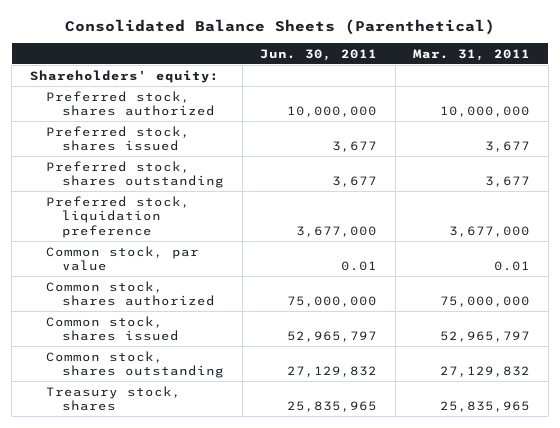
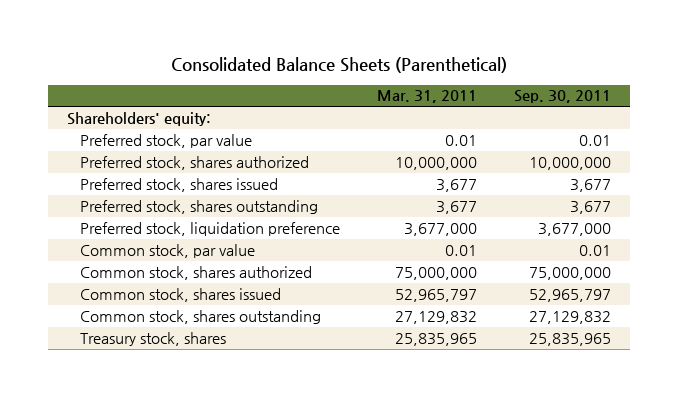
[260,48,378,61] Jun. 30, 2011 -> none
none -> [514,90,612,104] Sep. 30, 2011
none -> [80,133,253,148] Preferred stock, par value

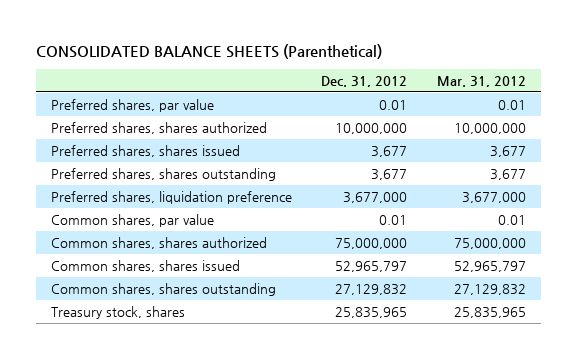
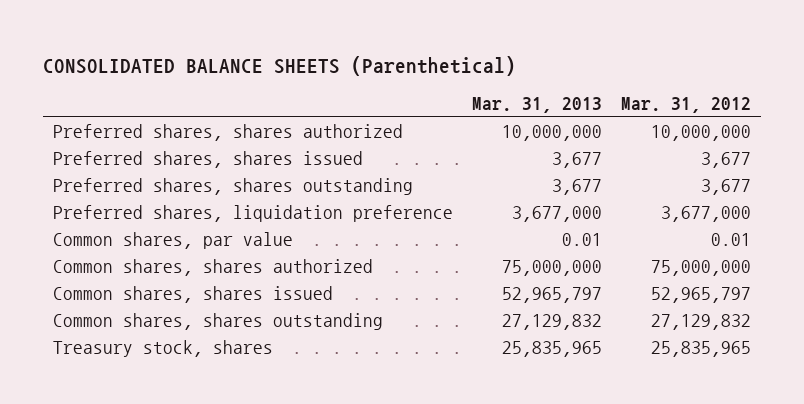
[321,75,408,87] Dec. 31, 2012 -> none
none -> [471,97,602,114] Mar. 31, 2013
[50,98,214,112] Preferred shares, par value -> none

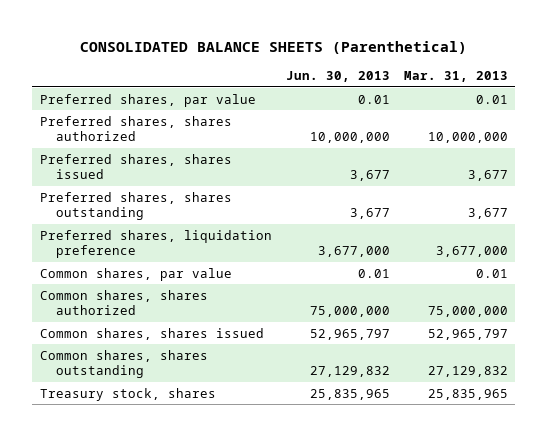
[621,97,752,114] Mar. 31, 2012 -> none
none -> [285,71,390,83] Jun. 30, 2013
none -> [39,93,256,107] Preferred shares, par value

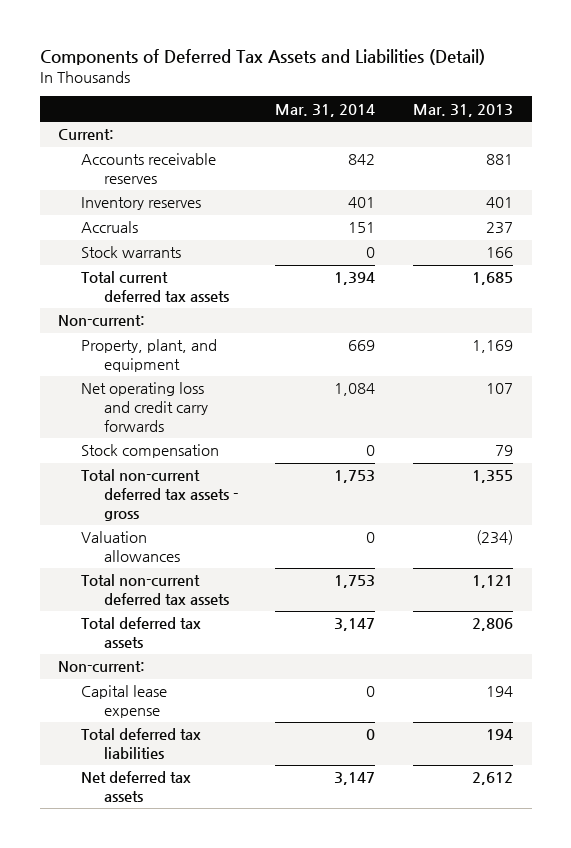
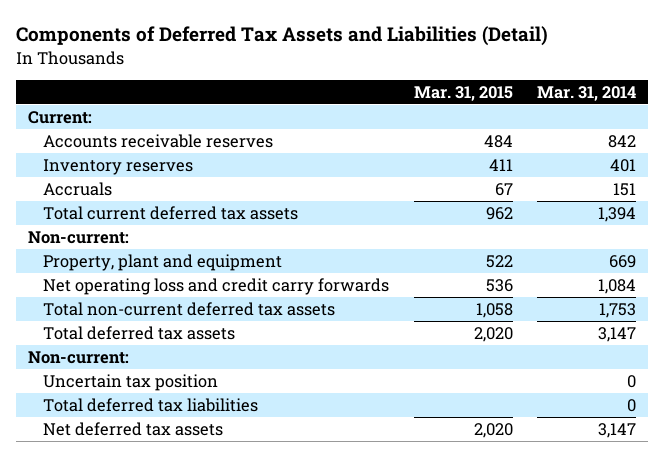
[412,103,513,117] Mar. 31, 2013 -> none
none -> [413,86,513,102] Mar. 31, 2015
[81,246,182,259] Stock warrants -> none
[81,339,218,373] Property, plant, and equipment -> [43,253,283,271] Property, plant and equipment
[81,444,220,459] Stock compensation -> none
[81,469,238,521] Total non-current deferred tax assets - gross -> none
[81,531,180,563] Valuation allowances -> none
[81,685,168,719] Capital lease expense -> none
none -> [43,373,219,391] Uncertain tax position

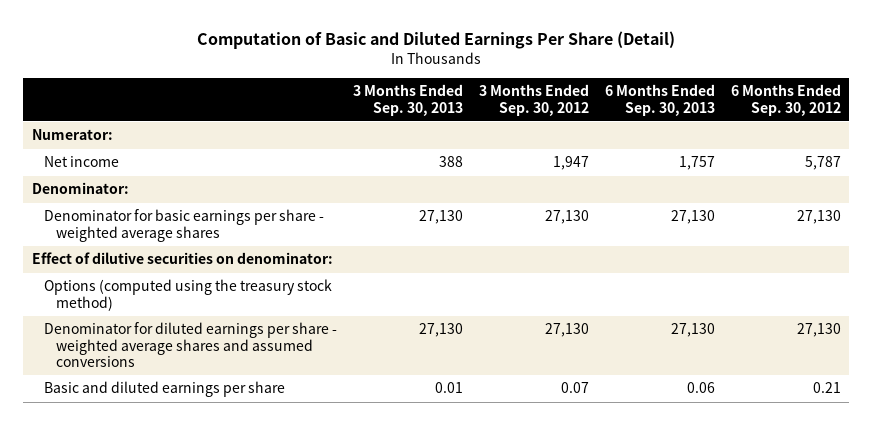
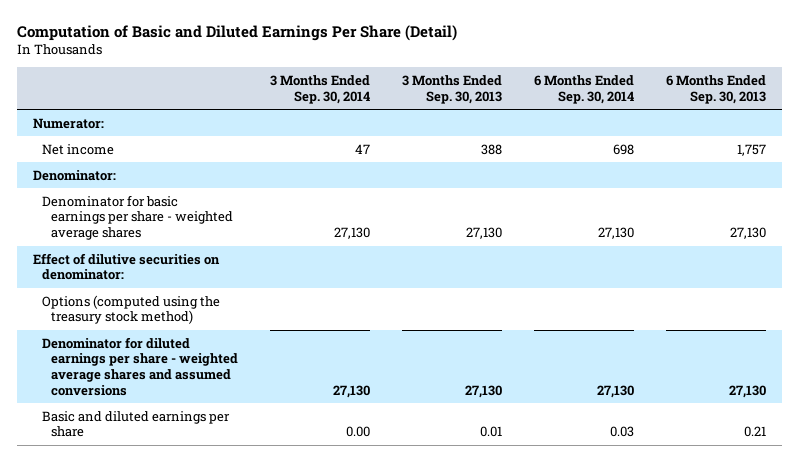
[478,84,589,116] 3 Months Ended Sep. 30, 2012 -> none
[731,84,842,116] 6 Months Ended Sep. 30, 2012 -> none
none -> [270,75,371,104] 3 Months Ended Sep. 30, 2014
none -> [534,75,635,104] 6 Months Ended Sep. 30, 2014
[687,382,716,394] 0.06 -> [744,426,767,438] 0.21

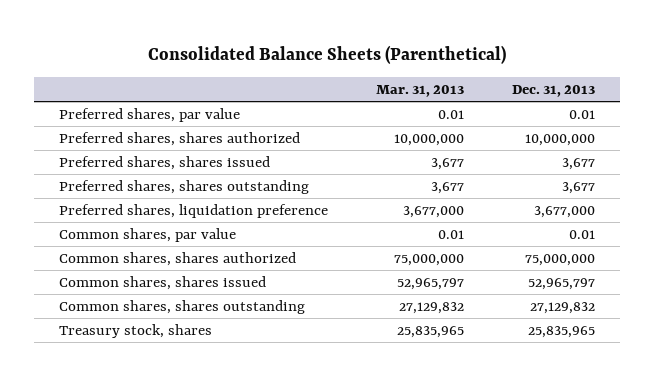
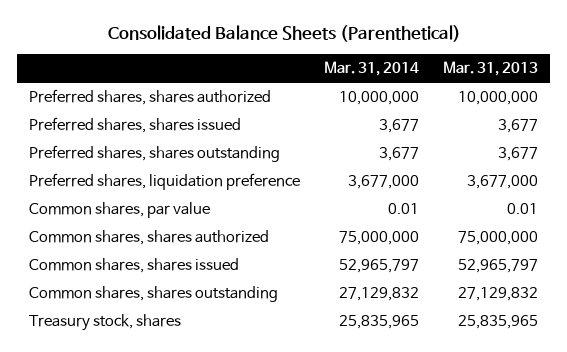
[512,84,596,97] Dec. 31, 2013 -> none
none -> [324,61,420,77] Mar. 31, 2014
[58,107,240,122] Preferred shares, par value -> none

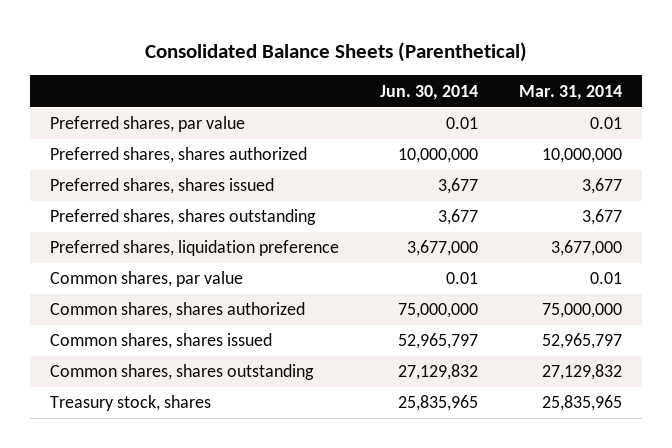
[443,61,539,77] Mar. 31, 2013 -> none
none -> [380,84,479,100] Jun. 30, 2014
none -> [50,116,246,133] Preferred shares, par value

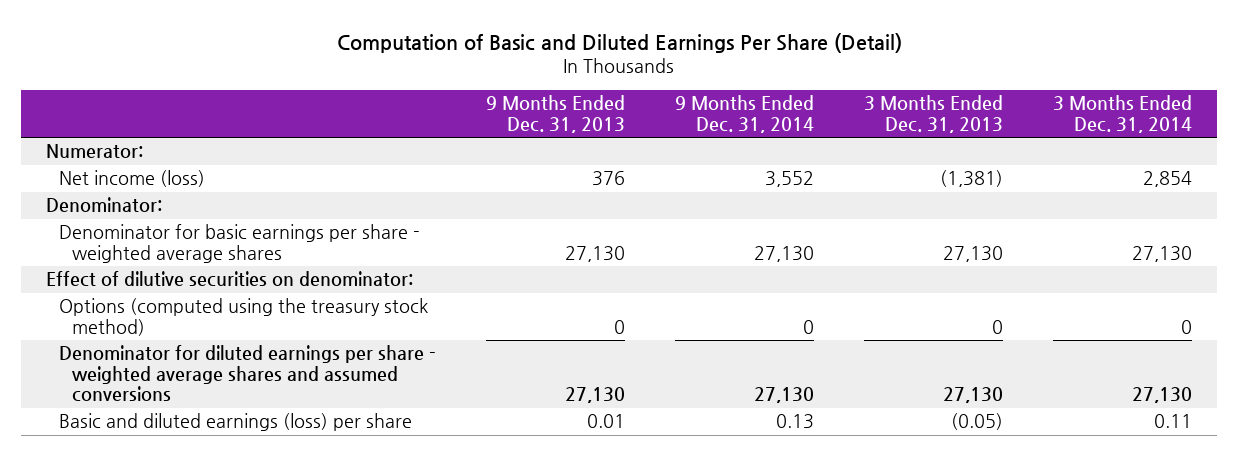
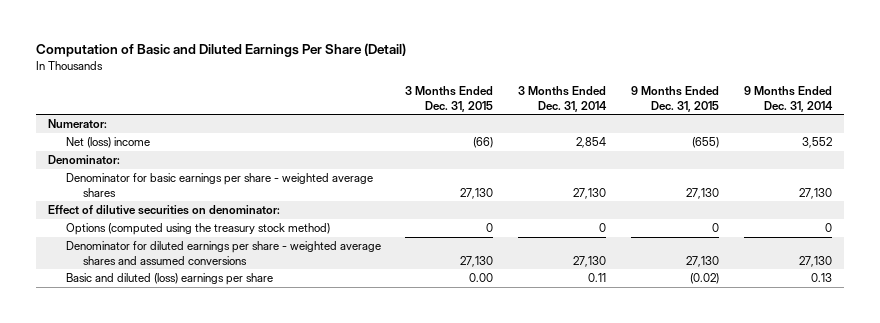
[486,95,626,133] 9 Months Ended Dec. 31, 2013 -> none
[864,95,1004,133] 3 Months Ended Dec. 31, 2013 -> none
none -> [405,85,494,112] 3 Months Ended Dec. 31, 2015
none -> [630,85,719,112] 9 Months Ended Dec. 31, 2015
[59,170,206,188] Net income (loss) -> [65,137,150,149] Net (loss) income
[59,413,413,432] Basic and diluted earnings (loss) per share -> [65,273,273,286] Basic and diluted (loss) earnings per share

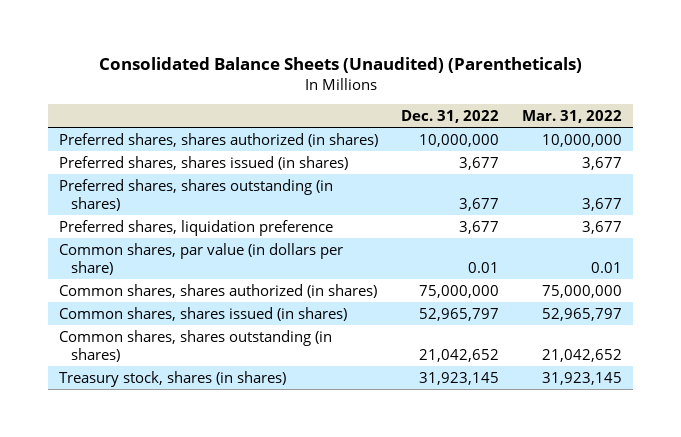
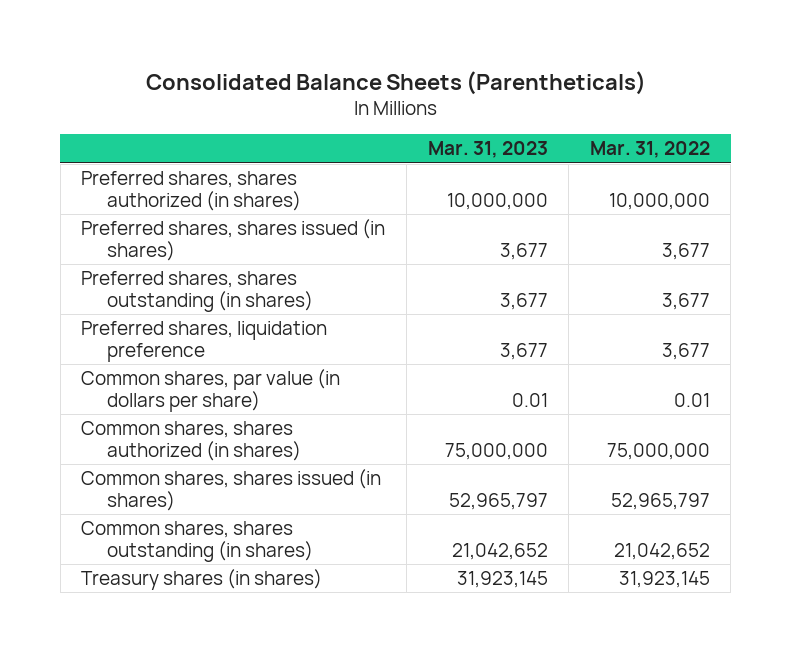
[98,57,582,74] Consolidated Balance Sheets (Unaudited) (Parentheticals) -> [145,70,646,95] Consolidated Balance Sheets (Parentheticals)
[401,110,500,124] Dec. 31, 2022 -> none
none -> [427,141,548,159] Mar. 31, 2023
[59,370,287,387] Treasury stock, shares (in shares) -> [81,569,323,591] Treasury shares (in shares)

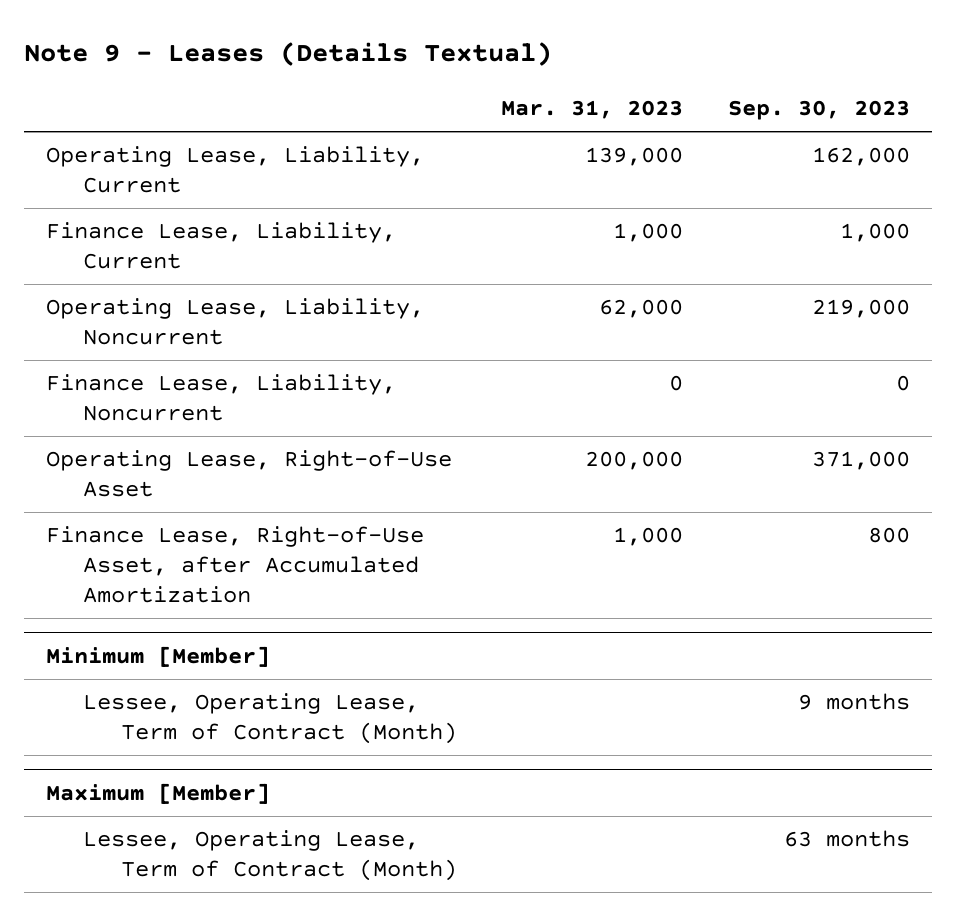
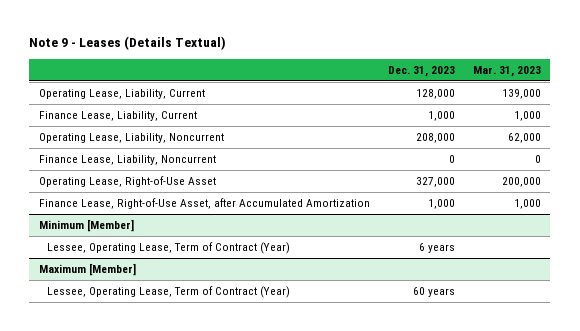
[727,100,910,121] Sep. 30, 2023 -> none
none -> [387,65,455,77] Dec. 31, 2023
[83,693,457,745] Lessee, Operating Lease, Term of Contract (Month) -> [46,241,290,254] Lessee, Operating Lease, Term of Contract (Year)
[83,830,457,882] Lessee, Operating Lease, Term of Contract (Month) -> [46,285,290,298] Lessee, Operating Lease, Term of Contract (Year)

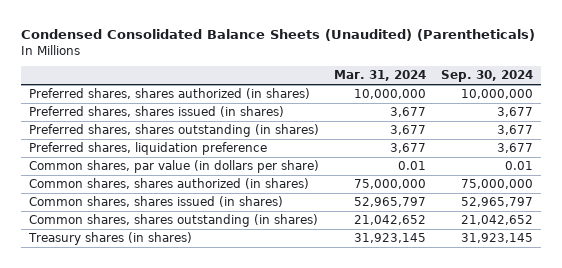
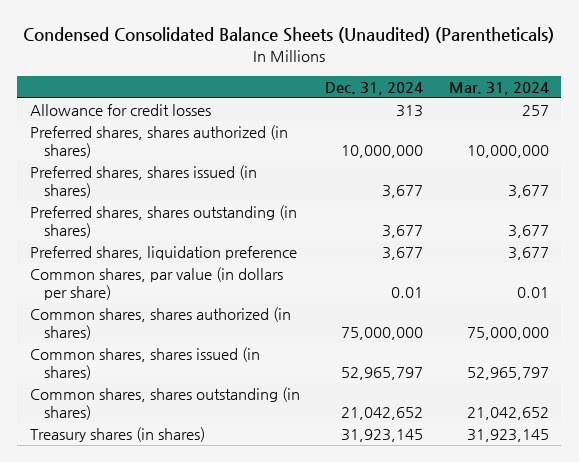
[441,70,534,83] Sep. 30, 2024 -> none
none -> [325,81,424,95] Dec. 31, 2024
none -> [29,104,211,117] Allowance for credit losses

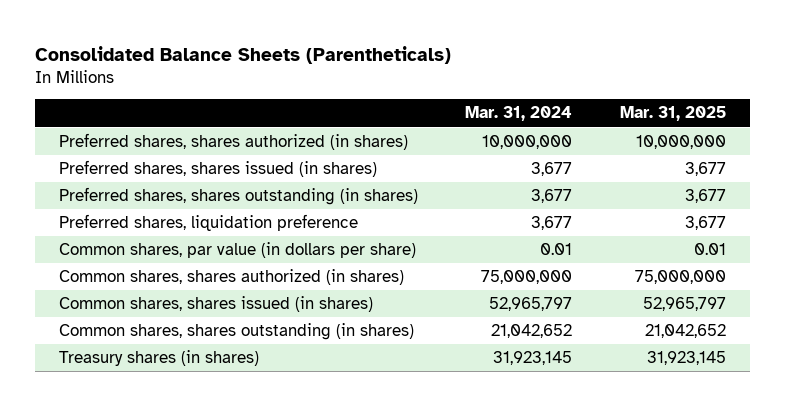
[23,27,555,44] Condensed Consolidated Balance Sheets (Unaudited) (Parentheticals) -> [35,45,452,64] Consolidated Balance Sheets (Parentheticals)
[325,81,424,95] Dec. 31, 2024 -> none
none -> [619,106,726,122] Mar. 31, 2025
[29,104,211,117] Allowance for credit losses -> none

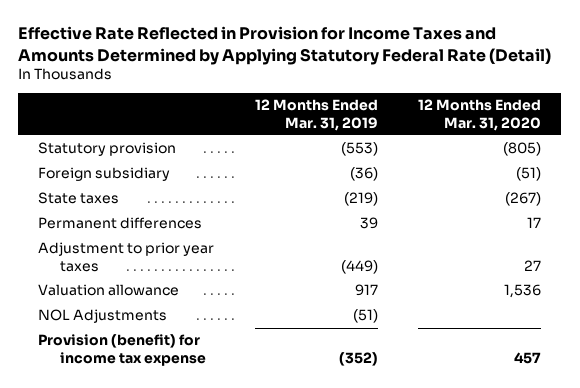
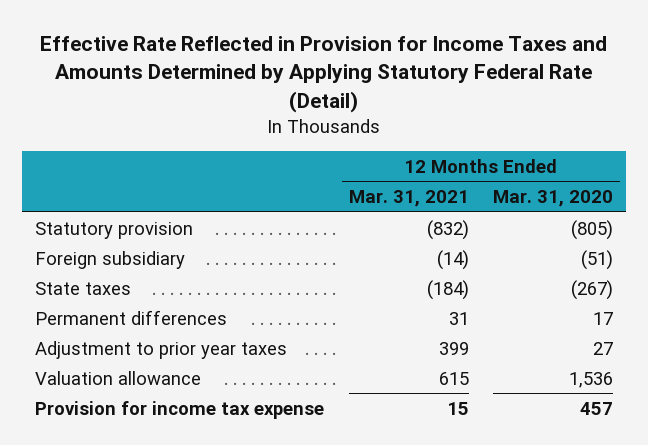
[254,99,378,131] 12 Months Ended Mar. 31, 2019 -> none
none -> [348,190,469,208] Mar. 31, 2021
[38,309,168,324] NOL Adjustments -> none
[38,334,207,366] Provision (benefit) for income tax expense -> [34,400,324,419] Provision for income tax expense

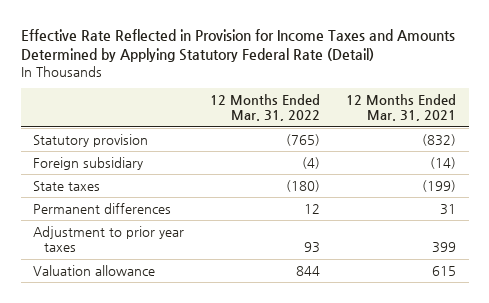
[493,190,614,208] Mar. 31, 2020 -> none
none -> [210,93,321,122] 12 Months Ended Mar. 31, 2022
[426,279,469,300] (184) -> [422,180,457,193] (199)
[34,400,324,419] Provision for income tax expense -> none

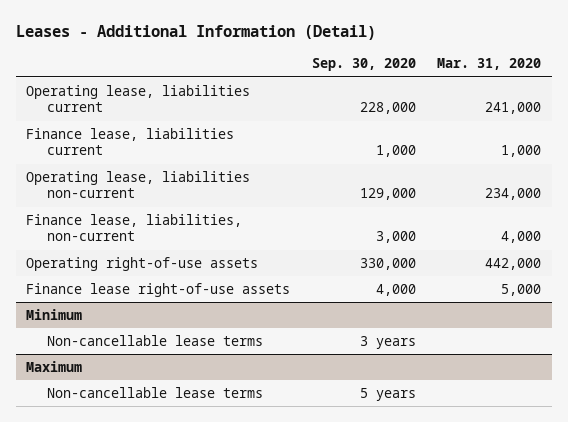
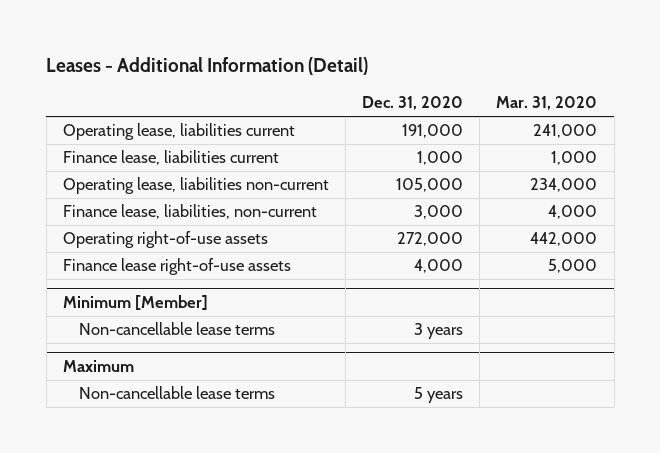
[311,58,416,72] Sep. 30, 2020 -> none
none -> [362,96,464,111] Dec. 31, 2020
[26,308,83,320] Minimum -> [62,295,208,312] Minimum [Member]

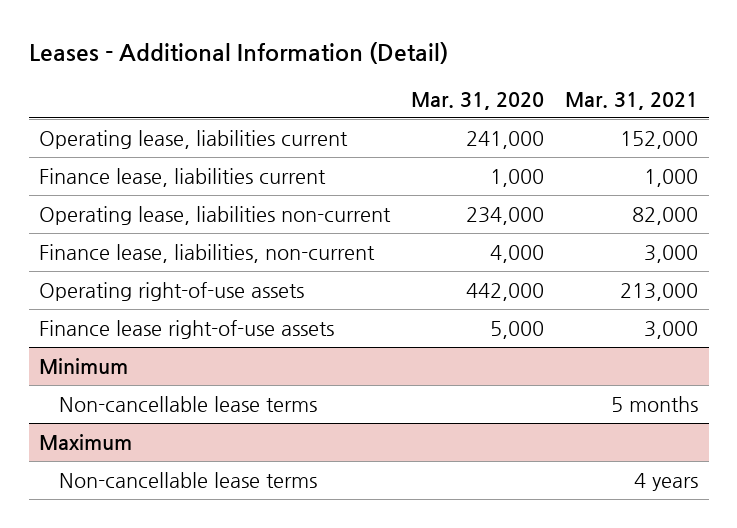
[362,96,464,111] Dec. 31, 2020 -> none
none -> [565,91,699,110] Mar. 31, 2021
[62,295,208,312] Minimum [Member] -> [39,358,129,375] Minimum

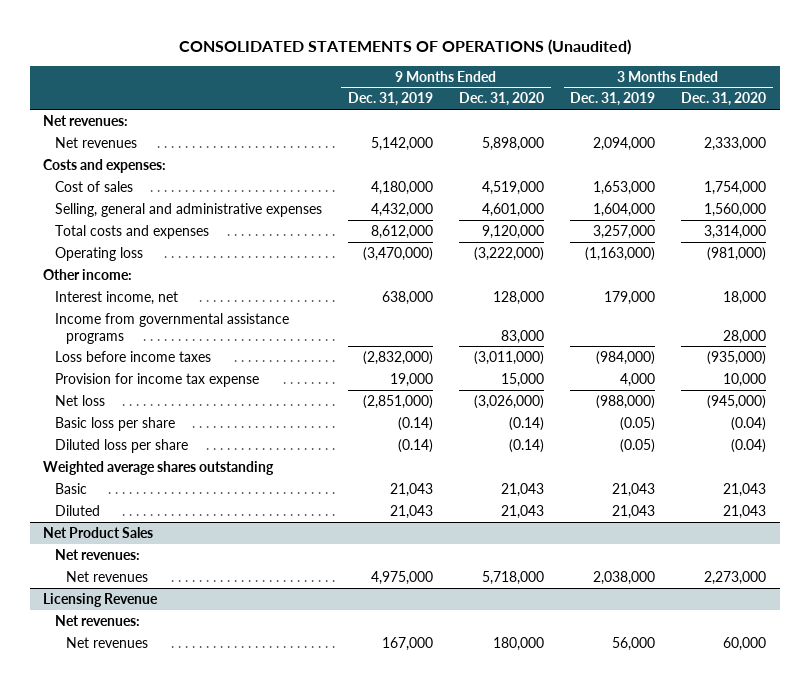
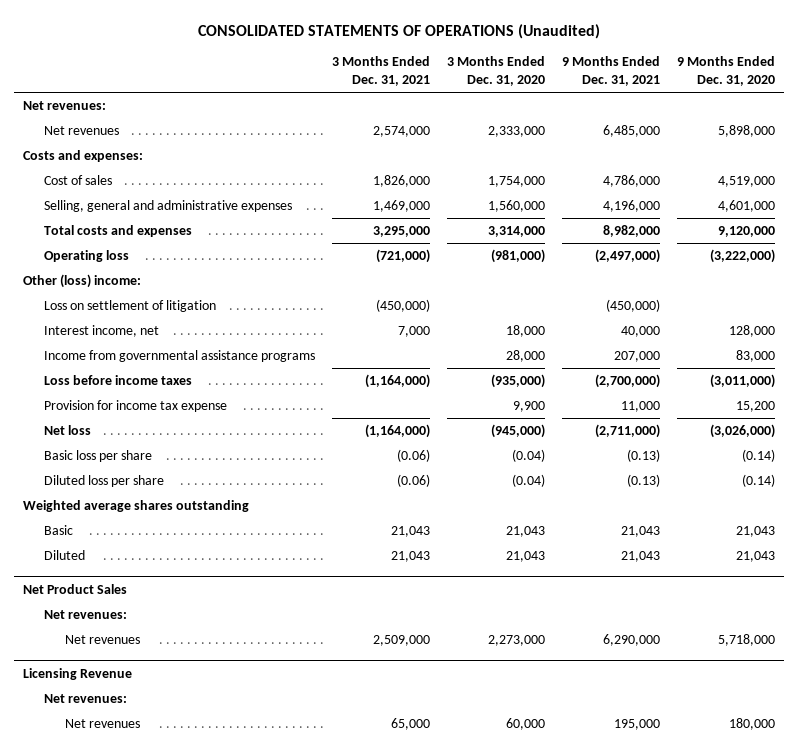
[347,92,433,107] Dec. 31, 2019 -> none
[570,92,656,107] Dec. 31, 2019 -> none
none -> [332,56,431,87] 3 Months Ended Dec. 31, 2021
none -> [562,56,661,87] 9 Months Ended Dec. 31, 2021
[42,268,132,280] Other income: -> [22,274,141,289] Other (loss) income:
none -> [43,300,216,313] Loss on settlement of litigation
[500,372,544,387] 15,000 -> [736,401,776,413] 15,200
[723,372,767,387] 10,000 -> [513,401,546,413] 9,900

